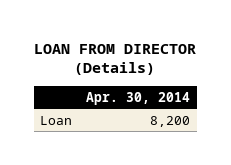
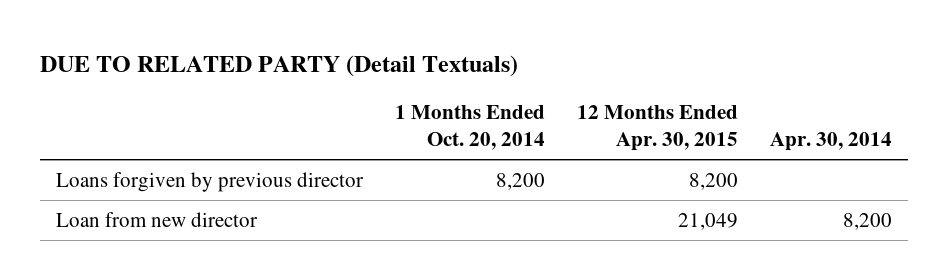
[34,43,197,76] LOAN FROM DIRECTOR (Details) -> [39,54,518,77] DUE TO RELATED PARTY (Detail Textuals)
none -> [394,105,545,150] 1 Months Ended Oct. 20, 2014
none -> [576,105,738,151] 12 Months Ended Apr. 30, 2015
none -> [55,171,364,192] Loans forgiven by previous director
[40,115,73,125] Loan -> [55,211,258,227] Loan from new director

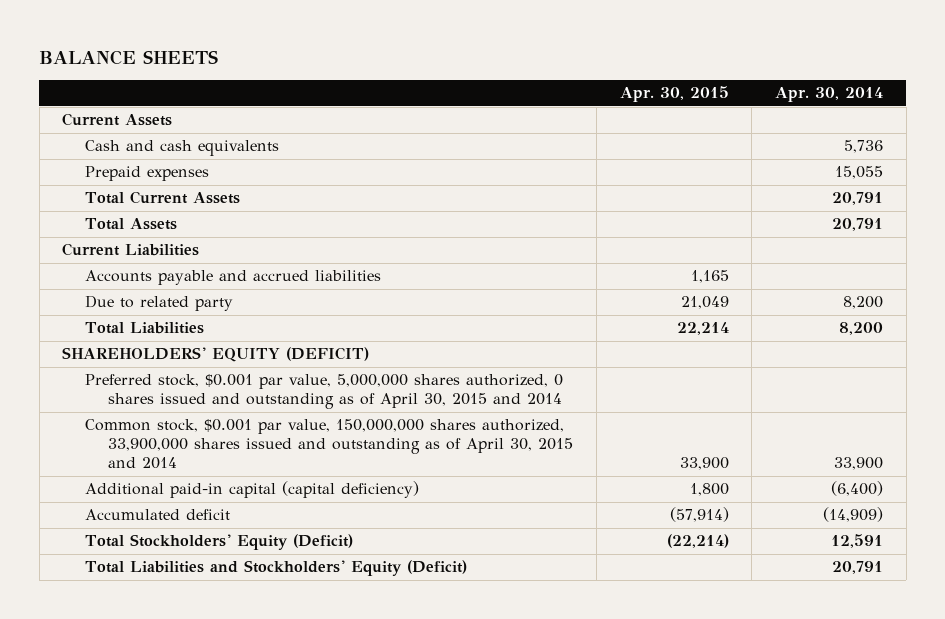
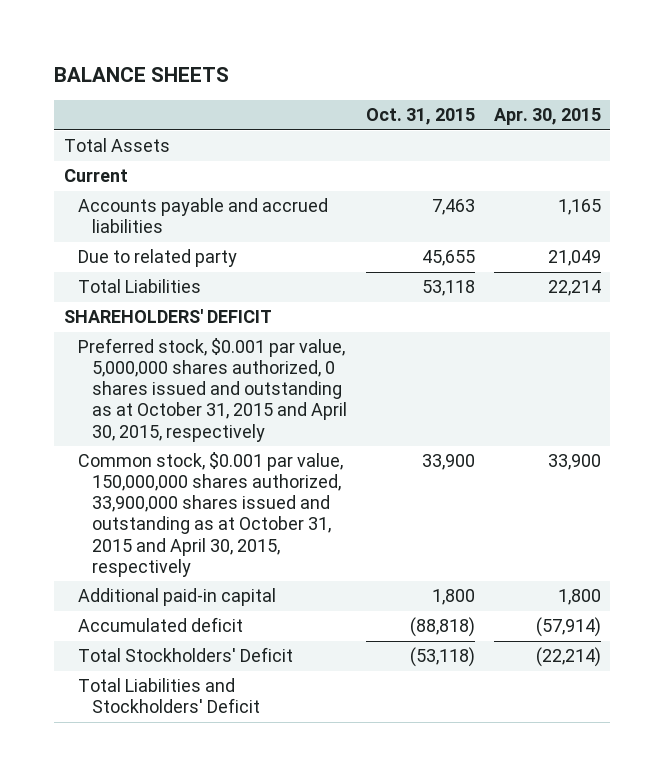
[774,87,883,103] Apr. 30, 2014 -> none
none -> [365,108,475,126] Oct. 31, 2015
[62,113,173,127] Current Assets -> none
[85,140,280,157] Cash and cash equivalents -> none
[85,166,210,182] Prepaid expenses -> none
[85,191,241,205] Total Current Assets -> none
[62,243,200,257] Current Liabilities -> [63,169,128,183] Current
[62,347,370,363] SHAREHOLDERS' EQUITY (DEFICIT) -> [63,309,272,324] SHAREHOLDERS' DEFICIT
[85,374,564,410] Preferred stock, $0.001 par value, 5,000,000 shares authorized, 0 shares issued and outstanding as of April 30, 2015 and 2014 -> [77,338,347,442] Preferred stock, $0.001 par value, 5,000,000 shares authorized, 0 shares issued and outstanding as at October 31, 2015 and April 30, 2015, respectively
[85,419,574,470] Common stock, $0.001 par value, 150,000,000 shares authorized, 33,900,000 shares issued and outstanding as of April 30, 2015 and 2014 -> [77,452,343,577] Common stock, $0.001 par value, 150,000,000 shares authorized, 33,900,000 shares issued and outstanding as at October 31, 2015 and April 30, 2015, respectively
[85,481,420,499] Additional paid-in capital (capital deficiency) -> [77,588,276,607] Additional paid-in capital
[85,534,354,551] Total Stockholders' Equity (Deficit) -> [77,647,293,663] Total Stockholders' Deficit
[85,560,468,577] Total Liabilities and Stockholders' Equity (Deficit) -> [77,678,260,714] Total Liabilities and Stockholders' Deficit

